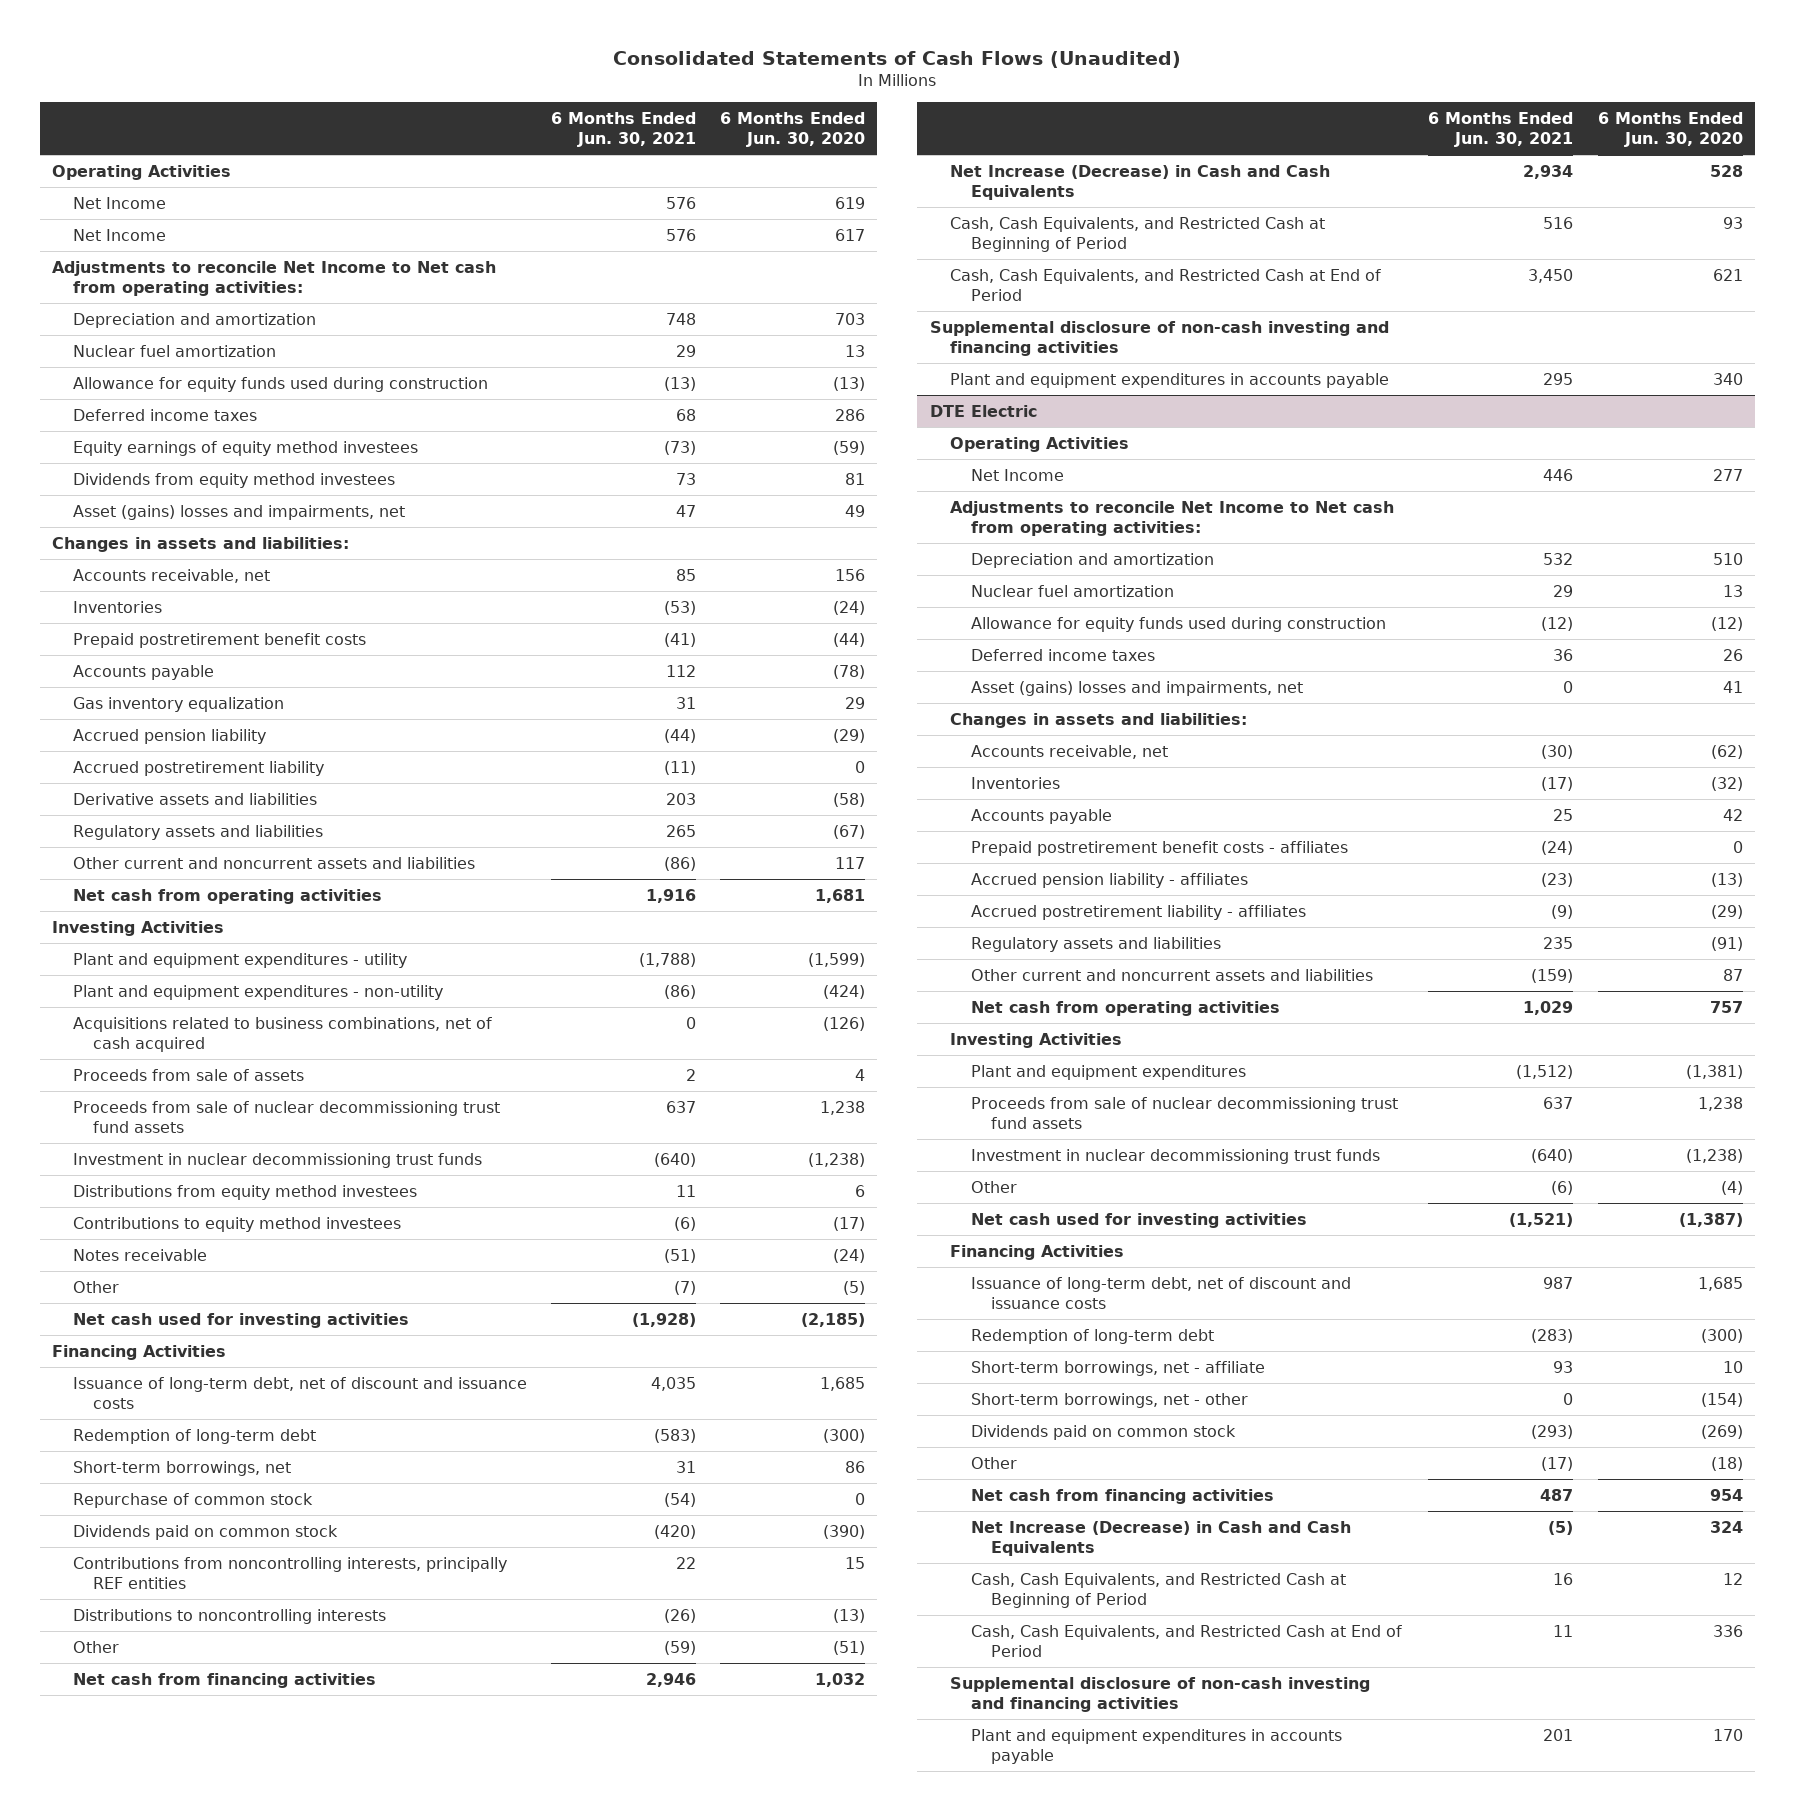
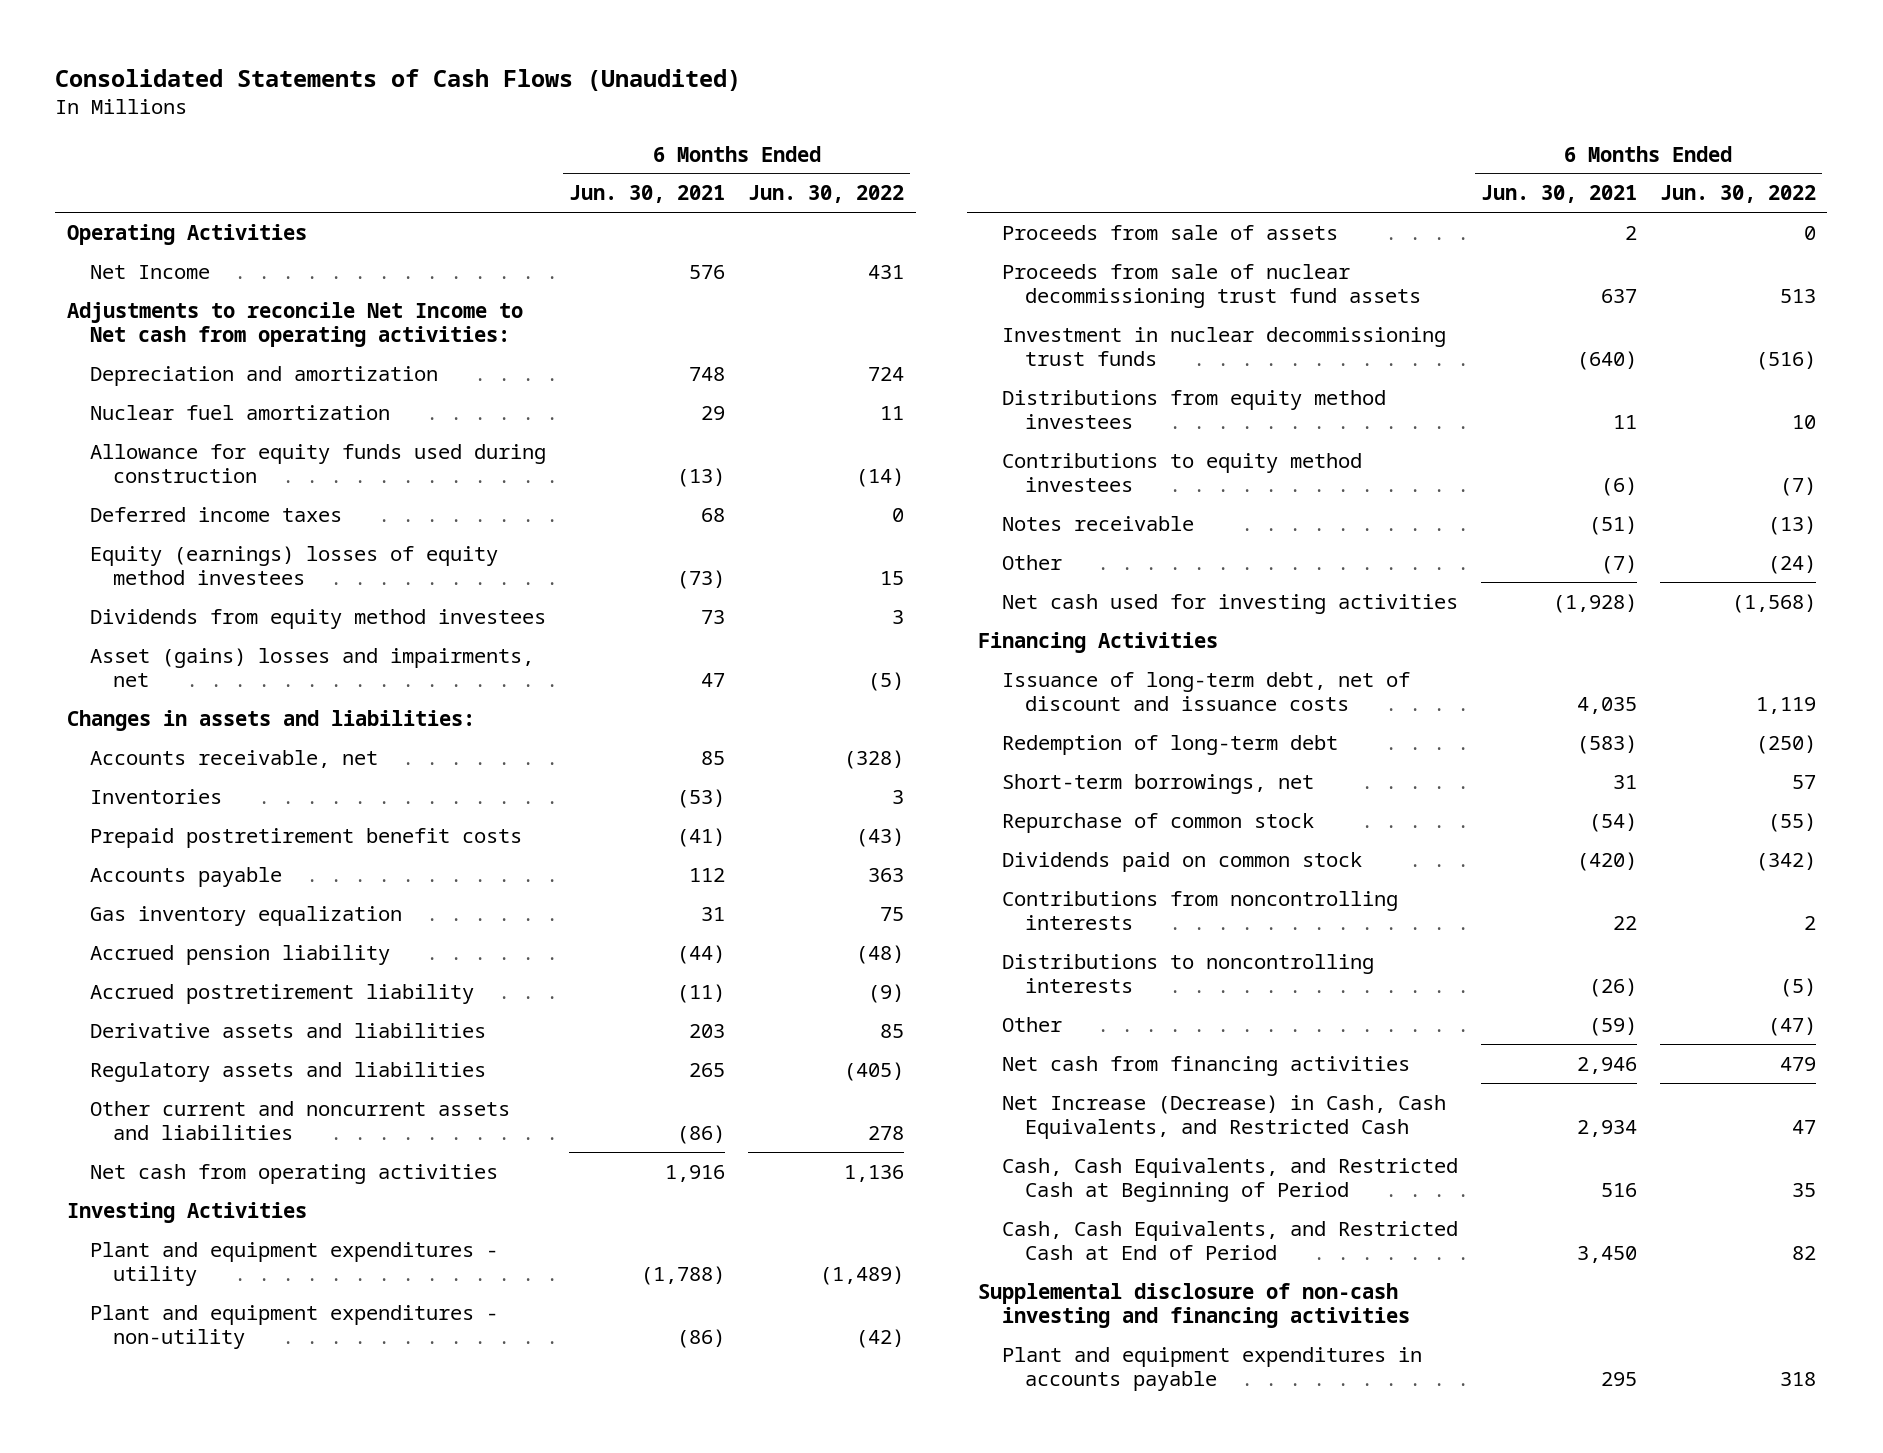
[720,112,866,148] 6 Months Ended Jun. 30, 2020 -> none
none -> [748,185,905,204] Jun. 30, 2022
[72,228,166,241] Net Income -> none
[72,440,418,456] Equity earnings of equity method investees -> [90,545,499,585] Equity (earnings) losses of equity method investees
[72,1016,492,1052] Acquisitions related to business combinations, net of cash acquired -> none
[72,1556,507,1589] Contributions from noncontrolling interests, principally REF entities -> [1001,890,1398,930] Contributions from noncontrolling interests
[950,164,1331,200] Net Increase (Decrease) in Cash and Cash Equivalents -> [1001,1094,1446,1139] Net Increase (Decrease) in Cash, Cash Equivalents, and Restricted Cash
[929,404,1037,417] DTE Electric -> none
[950,436,1130,452] Operating Activities -> none
[970,468,1064,481] Net Income -> none
[950,500,1395,536] Adjustments to reconcile Net Income to Net cash from operating activities: -> none
[970,552,1214,568] Depreciation and amortization -> none
[970,584,1174,597] Nuclear fuel amortization -> none
[970,616,1386,632] Allowance for equity funds used during construction -> none
[970,648,1155,661] Deferred income taxes -> none
[970,680,1303,696] Asset (gains) losses and impairments, net -> none
[950,712,1248,728] Changes in assets and liabilities: -> none
[970,744,1168,759] Accounts receivable, net -> none
[970,776,1060,789] Inventories -> none
[970,808,1112,824] Accounts payable -> none
[970,840,1348,856] Prepaid postretirement benefit costs - affiliates -> none
[970,872,1248,888] Accrued pension liability - affiliates -> none
[970,904,1306,920] Accrued postretirement liability - affiliates -> none
[970,936,1221,952] Regulatory assets and liabilities -> none
[970,968,1373,981] Other current and noncurrent assets and liabilities -> none
[970,1000,1280,1016] Net cash from operating activities -> none
[950,1032,1123,1048] Investing Activities -> none
[970,1064,1246,1080] Plant and equipment expenditures -> none
[970,1096,1398,1129] Proceeds from sale of nuclear decommissioning trust fund assets -> none
[970,1148,1380,1164] Investment in nuclear decommissioning trust funds -> none
[970,1180,1017,1193] Other -> none
[970,1212,1307,1228] Net cash used for investing activities -> none
[950,1244,1125,1260] Financing Activities -> none
[970,1276,1351,1309] Issuance of long-term debt, net of discount and issuance costs -> none
[970,1328,1214,1344] Redemption of long-term debt -> none
[970,1360,1265,1376] Short-term borrowings, net - affiliate -> none
[970,1392,1248,1408] Short-term borrowings, net - other -> none
[970,1424,1236,1440] Dividends paid on common stock -> none
[970,1456,1017,1469] Other -> none
[970,1488,1274,1504] Net cash from financing activities -> none
[970,1520,1351,1556] Net Increase (Decrease) in Cash and Cash Equivalents -> none
[970,1572,1346,1608] Cash, Cash Equivalents, and Restricted Cash at Beginning of Period -> none
[970,1624,1402,1657] Cash, Cash Equivalents, and Restricted Cash at End of Period -> none
[950,1676,1371,1712] Supplemental disclosure of non-cash investing and financing activities -> none
[970,1728,1342,1764] Plant and equipment expenditures in accounts payable -> none

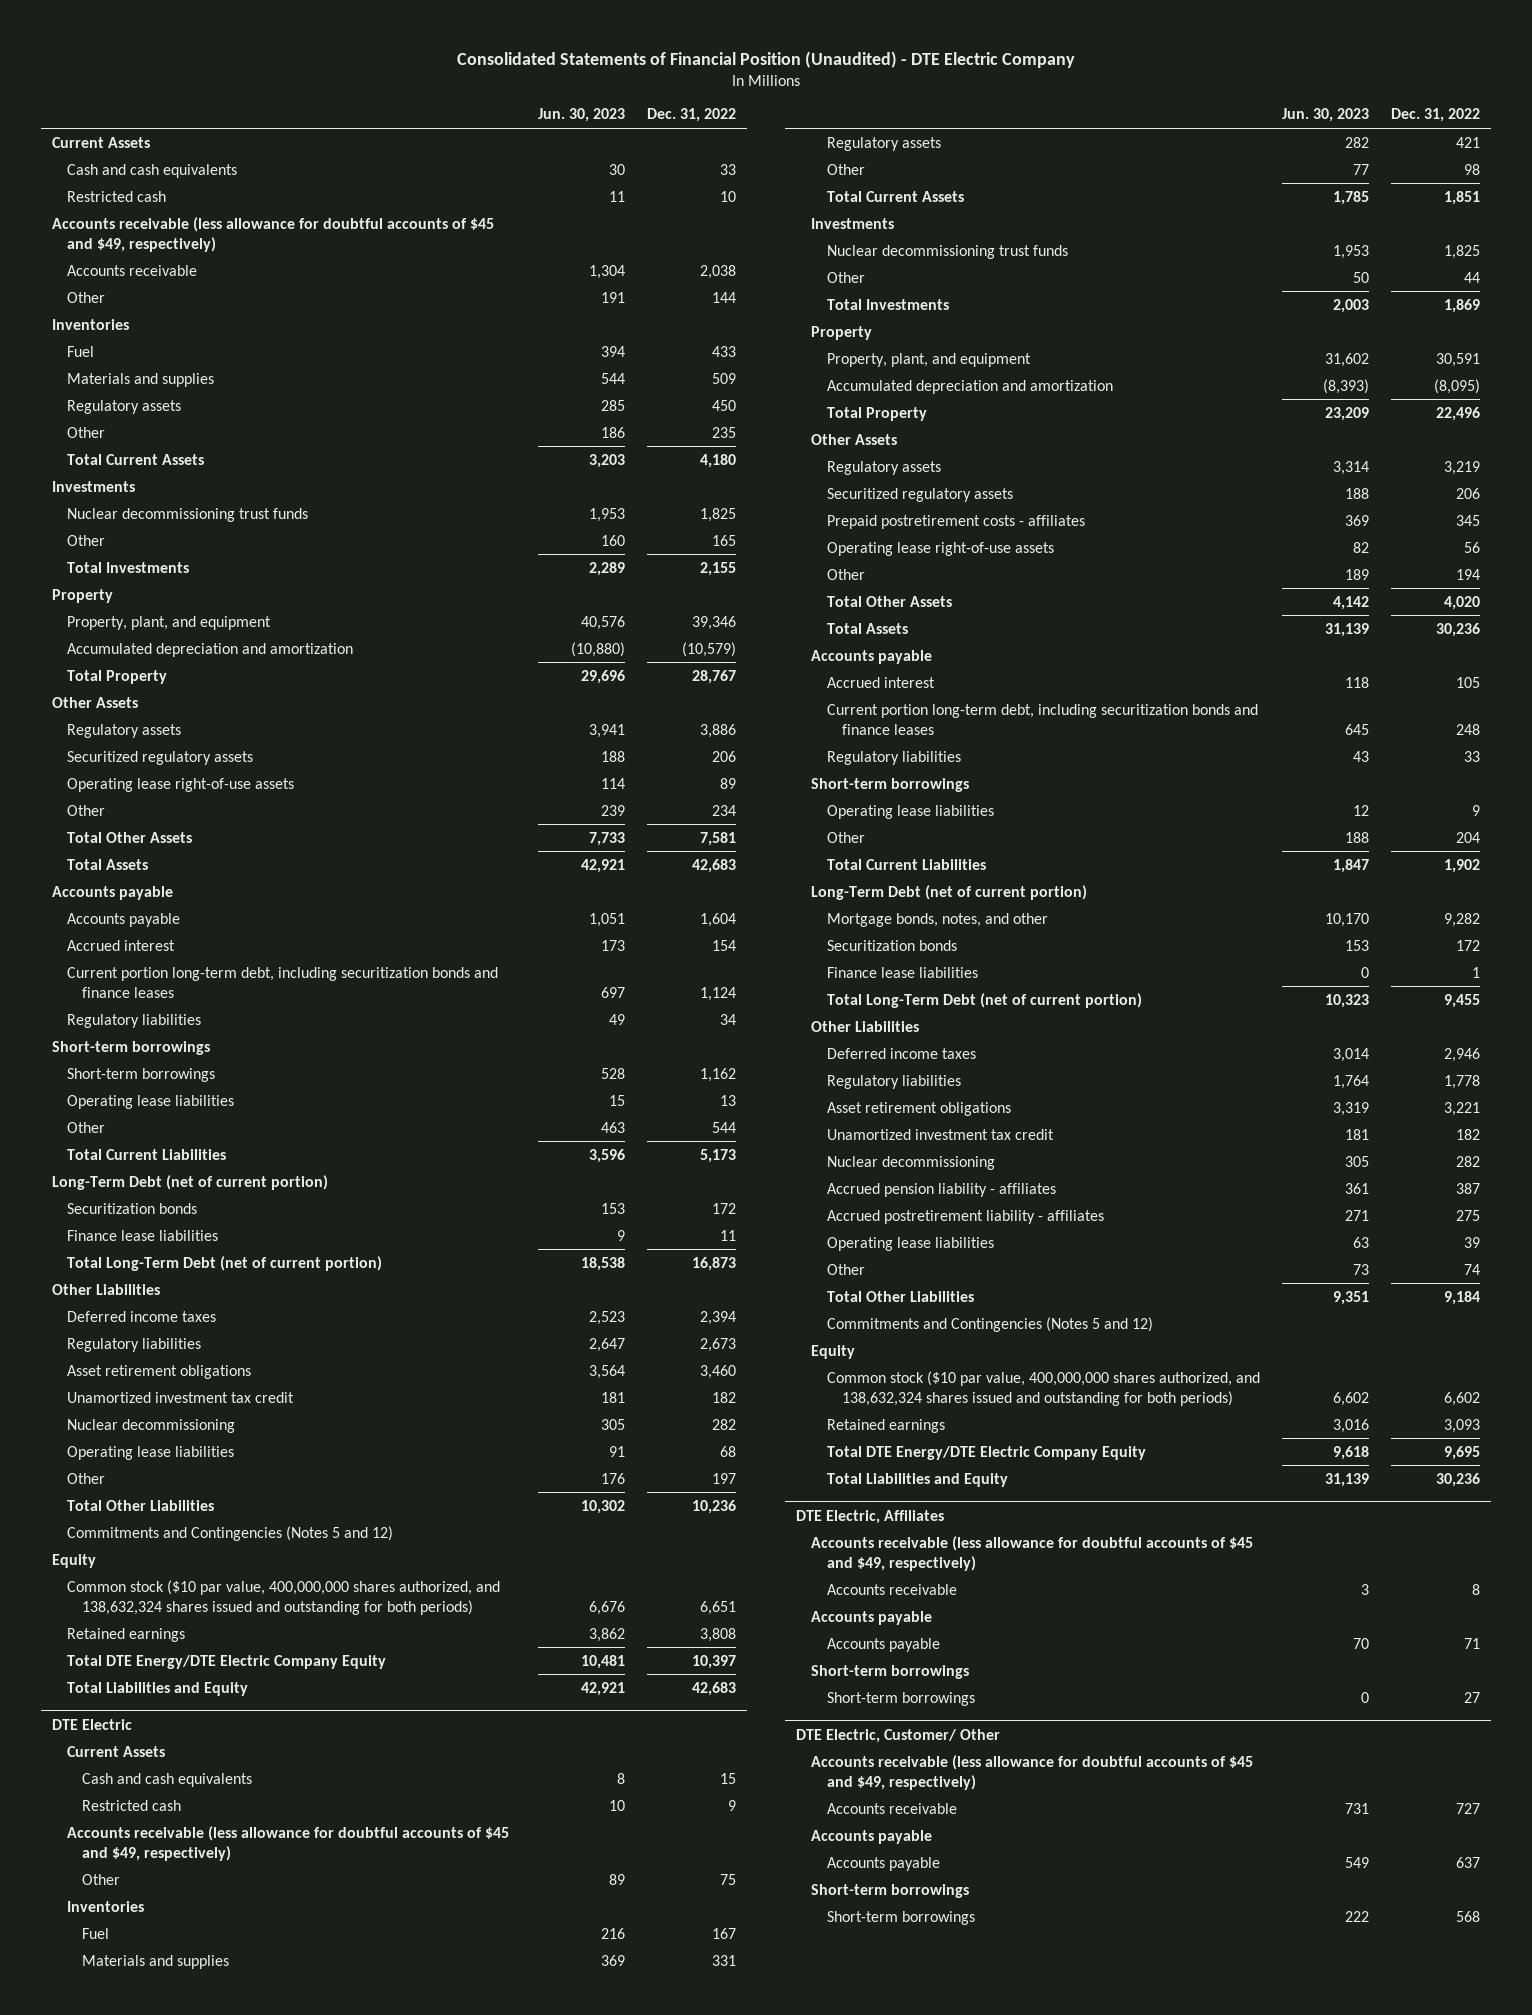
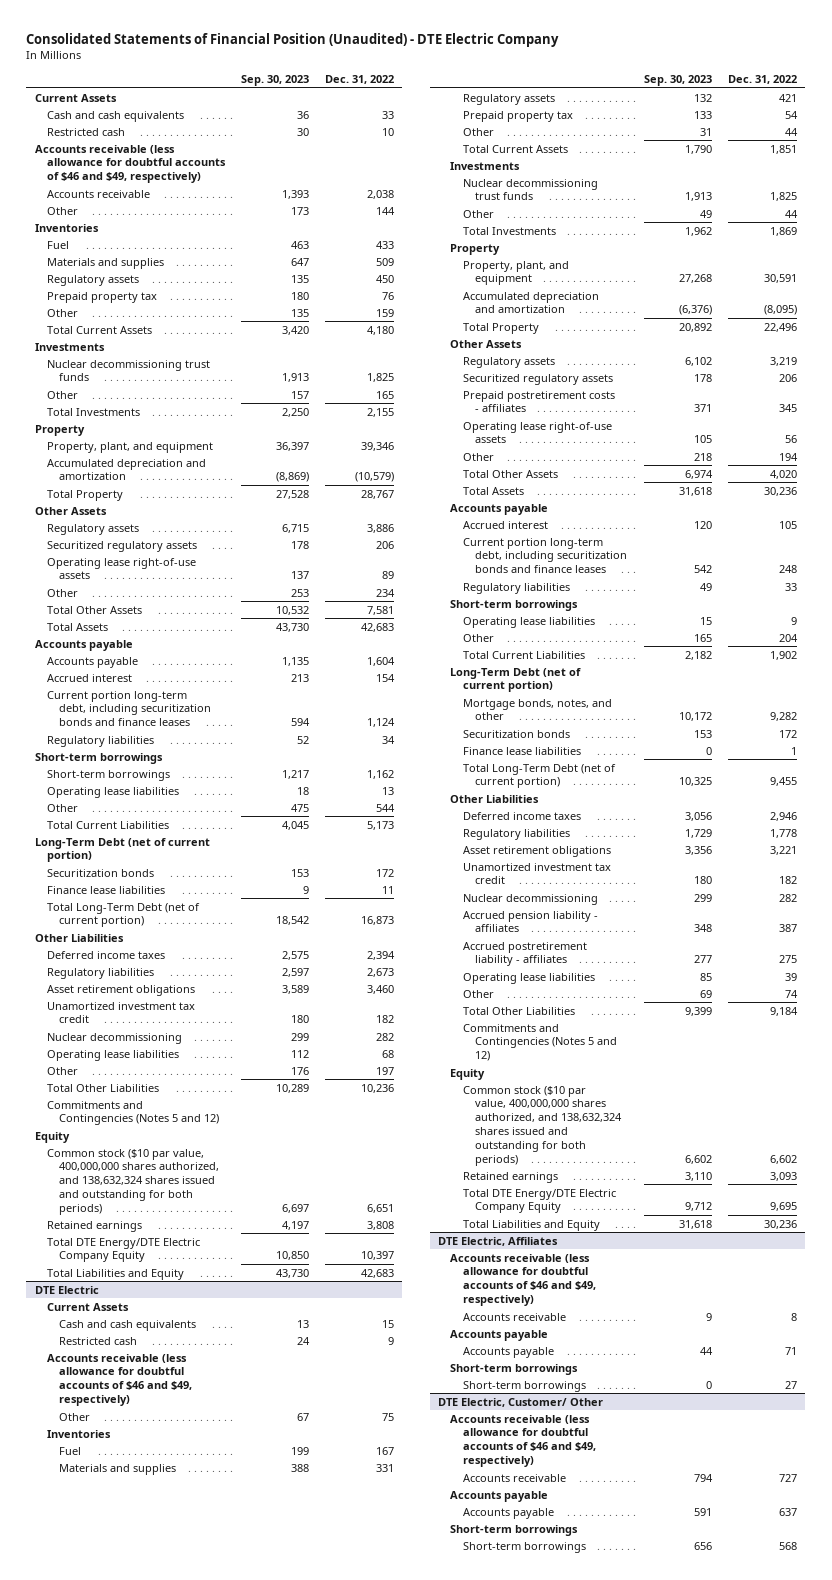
[537,108,625,123] Jun. 30, 2023 -> none
none -> [240,74,309,86] Sep. 30, 2023
[52,216,495,252] Accounts receivable (less allowance for doubtful accounts of $45 and $49, respectively) -> [34,144,226,184] Accounts receivable (less allowance for doubtful accounts of $46 and $49, respectively)
none -> [46,291,157,303] Prepaid property tax
[711,426,736,438] 235 -> [375,308,394,317] 159
[67,1825,510,1861] Accounts receivable (less allowance for doubtful accounts of $45 and $49, respectively) -> [46,1353,193,1407] Accounts receivable (less allowance for doubtful accounts of $46 and $49, respectively)
none -> [462,110,573,122] Prepaid property tax
[1463,163,1480,175] 98 -> [785,127,799,136] 44
[811,1535,1254,1571] Accounts receivable (less allowance for doubtful accounts of $45 and $49, respectively) -> [450,1253,596,1307] Accounts receivable (less allowance for doubtful accounts of $46 and $49, respectively)
[811,1754,1254,1790] Accounts receivable (less allowance for doubtful accounts of $45 and $49, respectively) -> [450,1414,596,1468] Accounts receivable (less allowance for doubtful accounts of $46 and $49, respectively)

